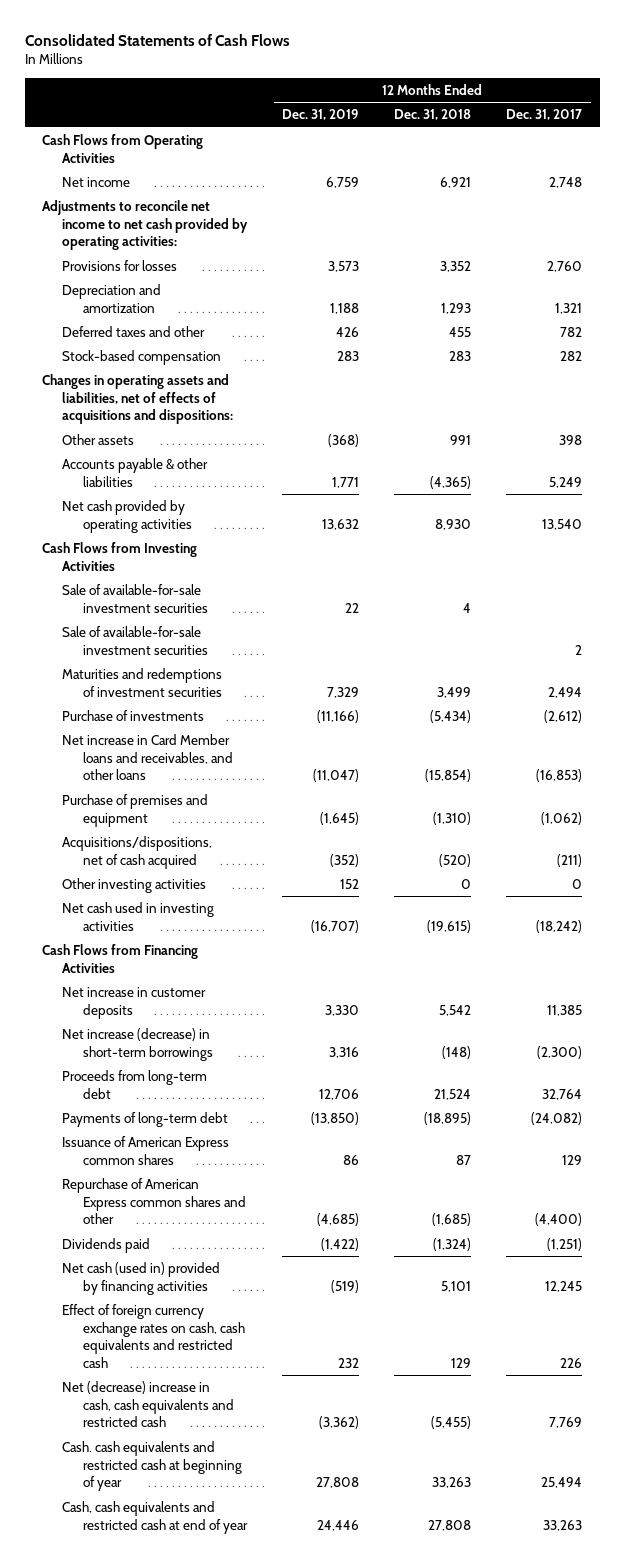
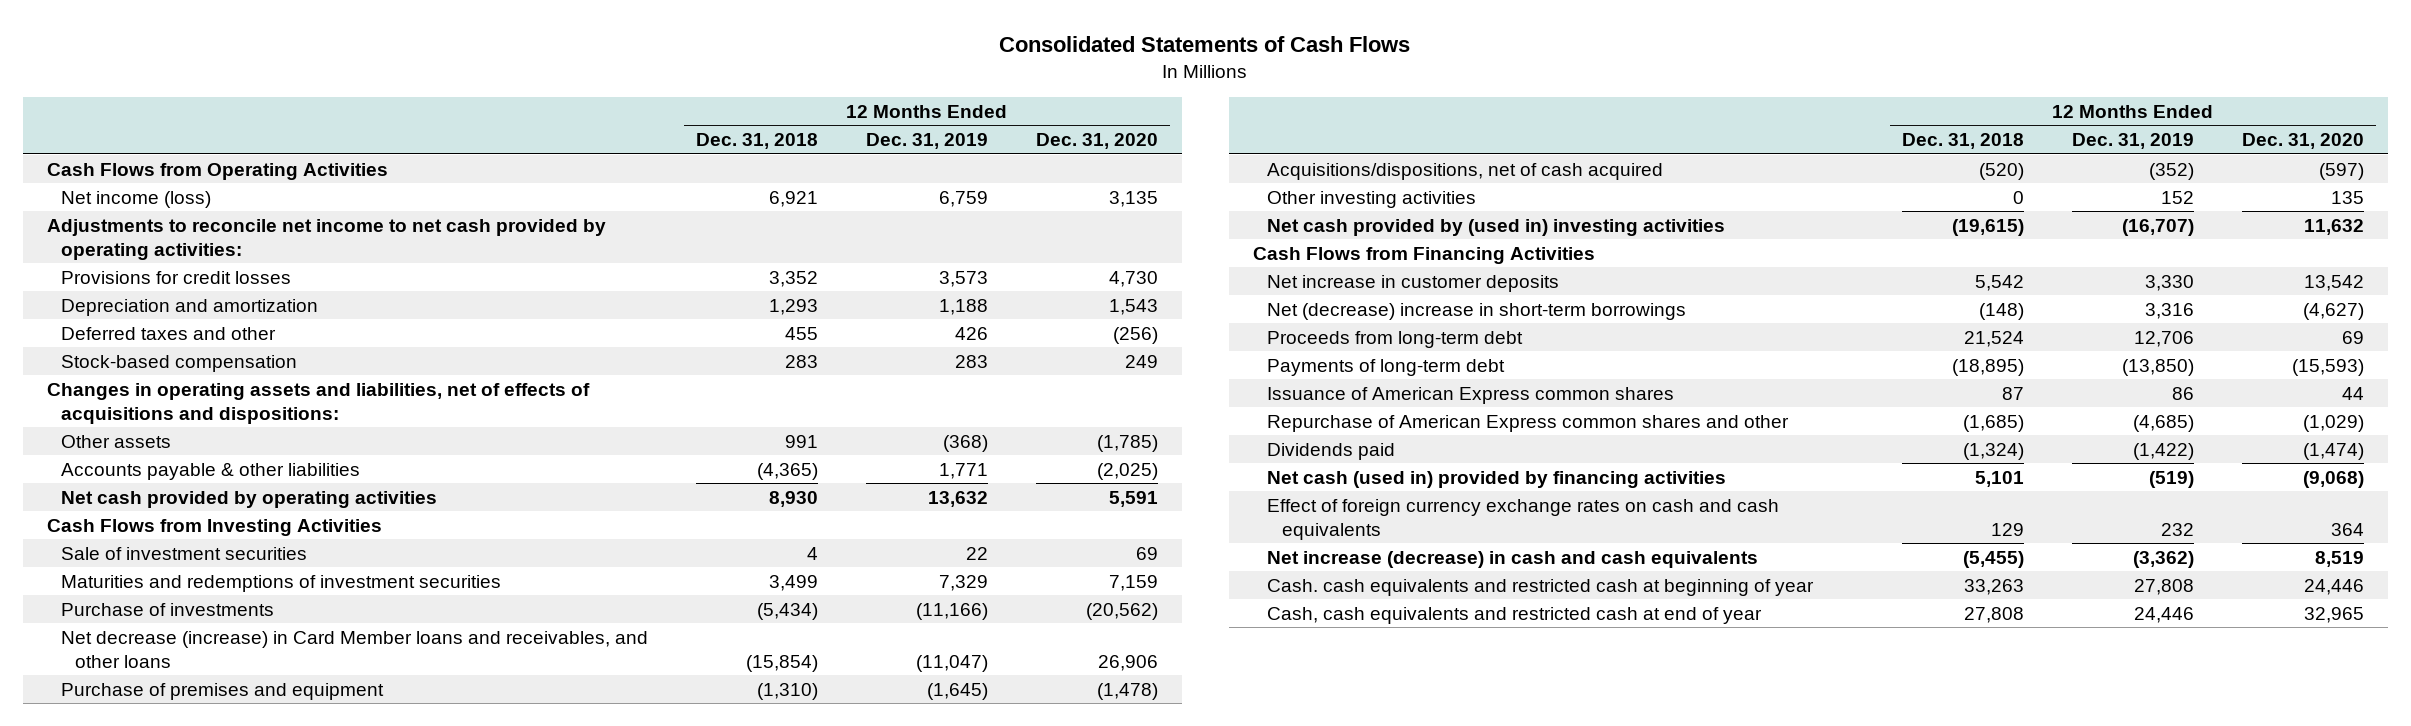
[506,109,583,121] Dec. 31, 2017 -> none
none -> [1035,133,1158,150] Dec. 31, 2020
[62,176,131,187] Net income -> [61,190,212,208] Net income (loss)
[62,259,178,271] Provisions for losses -> [61,270,292,284] Provisions for credit losses
[62,625,208,655] Sale of available-for-sale investment securities -> none
[62,583,208,613] Sale of available-for-sale investment securities -> [61,546,308,560] Sale of investment securities
[62,733,233,781] Net increase in Card Member loans and receivables, and other loans -> [61,630,649,668] Net decrease (increase) in Card Member loans and receivables, and other loans
[62,901,215,931] Net cash used in investing activities -> [1267,218,1726,236] Net cash provided by (used in) investing activities
[62,1027,213,1061] Net increase (decrease) in short-term borrowings -> [1267,302,1687,320] Net (decrease) increase in short-term borrowings
[62,1303,245,1368] Effect of foreign currency exchange rates on cash, cash equivalents and restricted cash -> [1267,498,1780,540] Effect of foreign currency exchange rates on cash and cash equivalents
[62,1380,234,1428] Net (decrease) increase in cash, cash equivalents and restricted cash -> [1267,550,1759,568] Net increase (decrease) in cash and cash equivalents

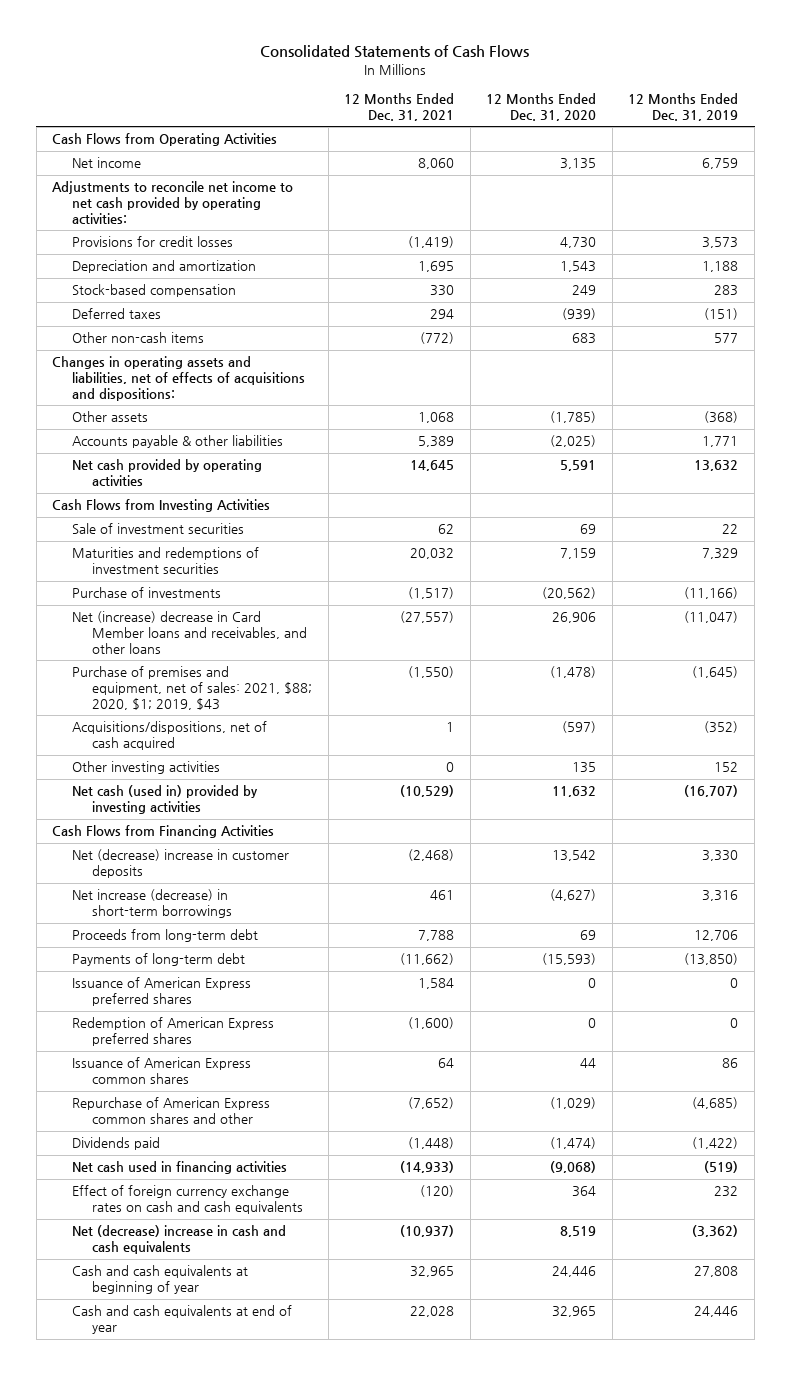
[695,133,818,150] Dec. 31, 2018 -> none
none -> [344,93,455,121] 12 Months Ended Dec. 31, 2021
[61,190,212,208] Net income (loss) -> [72,157,142,169] Net income
[61,326,277,340] Deferred taxes and other -> none
none -> [72,308,162,320] Deferred taxes
none -> [72,332,205,344] Other non-cash items
[61,630,649,668] Net decrease (increase) in Card Member loans and receivables, and other loans -> [72,611,308,654] Net (increase) decrease in Card Member loans and receivables, and other loans
[61,682,385,700] Purchase of premises and equipment -> [72,666,313,710] Purchase of premises and equipment, net of sales: 2021, $88; 2020, $1; 2019, $43
[1267,218,1726,236] Net cash provided by (used in) investing activities -> [72,785,259,815] Net cash (used in) provided by investing activities
[1267,274,1560,292] Net increase in customer deposits -> [72,849,290,879] Net (decrease) increase in customer deposits
[1267,302,1687,320] Net (decrease) increase in short-term borrowings -> [72,889,233,919] Net increase (decrease) in short-term borrowings
none -> [72,977,252,1007] Issuance of American Express preferred shares
none -> [72,1017,275,1047] Redemption of American Express preferred shares
[1267,470,1727,488] Net cash (used in) provided by financing activities -> [72,1161,288,1175] Net cash used in financing activities
[1267,550,1759,568] Net increase (decrease) in cash and cash equivalents -> [72,1225,287,1255] Net (decrease) increase in cash and cash equivalents
[1267,578,1815,596] Cash. cash equivalents and restricted cash at beginning of year -> [72,1265,249,1295] Cash and cash equivalents at beginning of year
[1267,606,1763,624] Cash, cash equivalents and restricted cash at end of year -> [72,1305,293,1335] Cash and cash equivalents at end of year

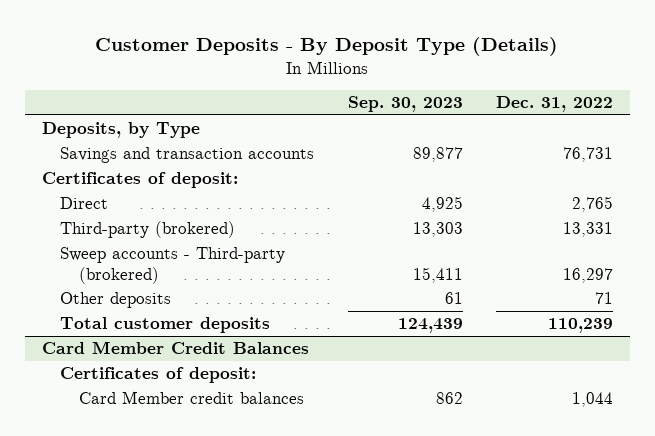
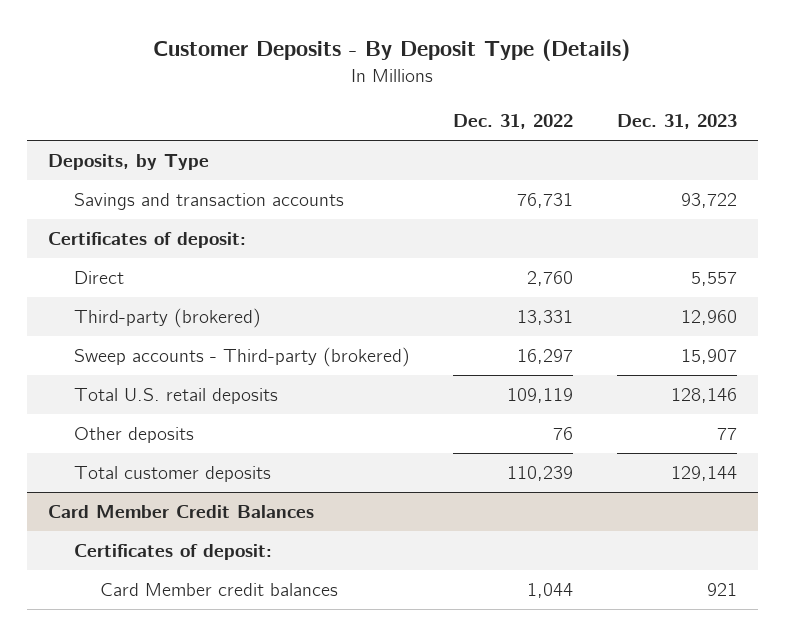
[347,96,463,113] Sep. 30, 2023 -> none
none -> [616,114,737,130] Dec. 31, 2023
[571,196,613,213] 2,765 -> [527,270,574,286] 2,760
none -> [74,387,279,404] Total U.S. retail deposits
[594,292,613,305] 71 -> [553,426,574,440] 76

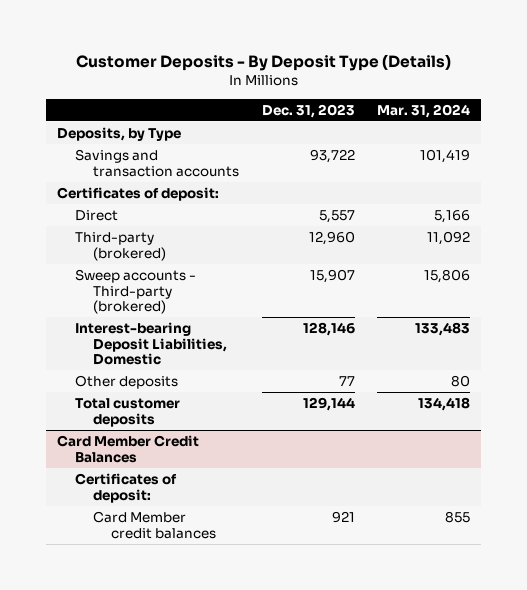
[453,114,574,130] Dec. 31, 2022 -> none
none -> [377,103,471,118] Mar. 31, 2024
[74,387,279,404] Total U.S. retail deposits -> [75,321,228,366] Interest-bearing Deposit Liabilities, Domestic

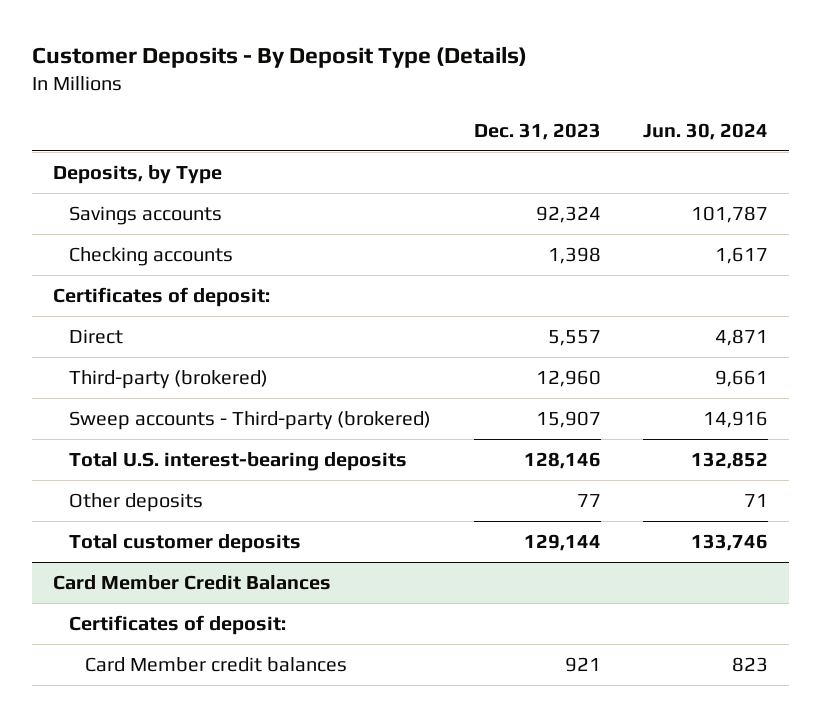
[377,103,471,118] Mar. 31, 2024 -> none
none -> [642,123,768,141] Jun. 30, 2024
[75,148,240,177] Savings and transaction accounts -> [69,205,223,225] Savings accounts
[309,148,355,163] 93,722 -> [535,205,601,223] 92,324
none -> [69,246,234,266] Checking accounts
[75,321,228,366] Interest-bearing Deposit Liabilities, Domestic -> [69,451,408,471] Total U.S. interest-bearing deposits

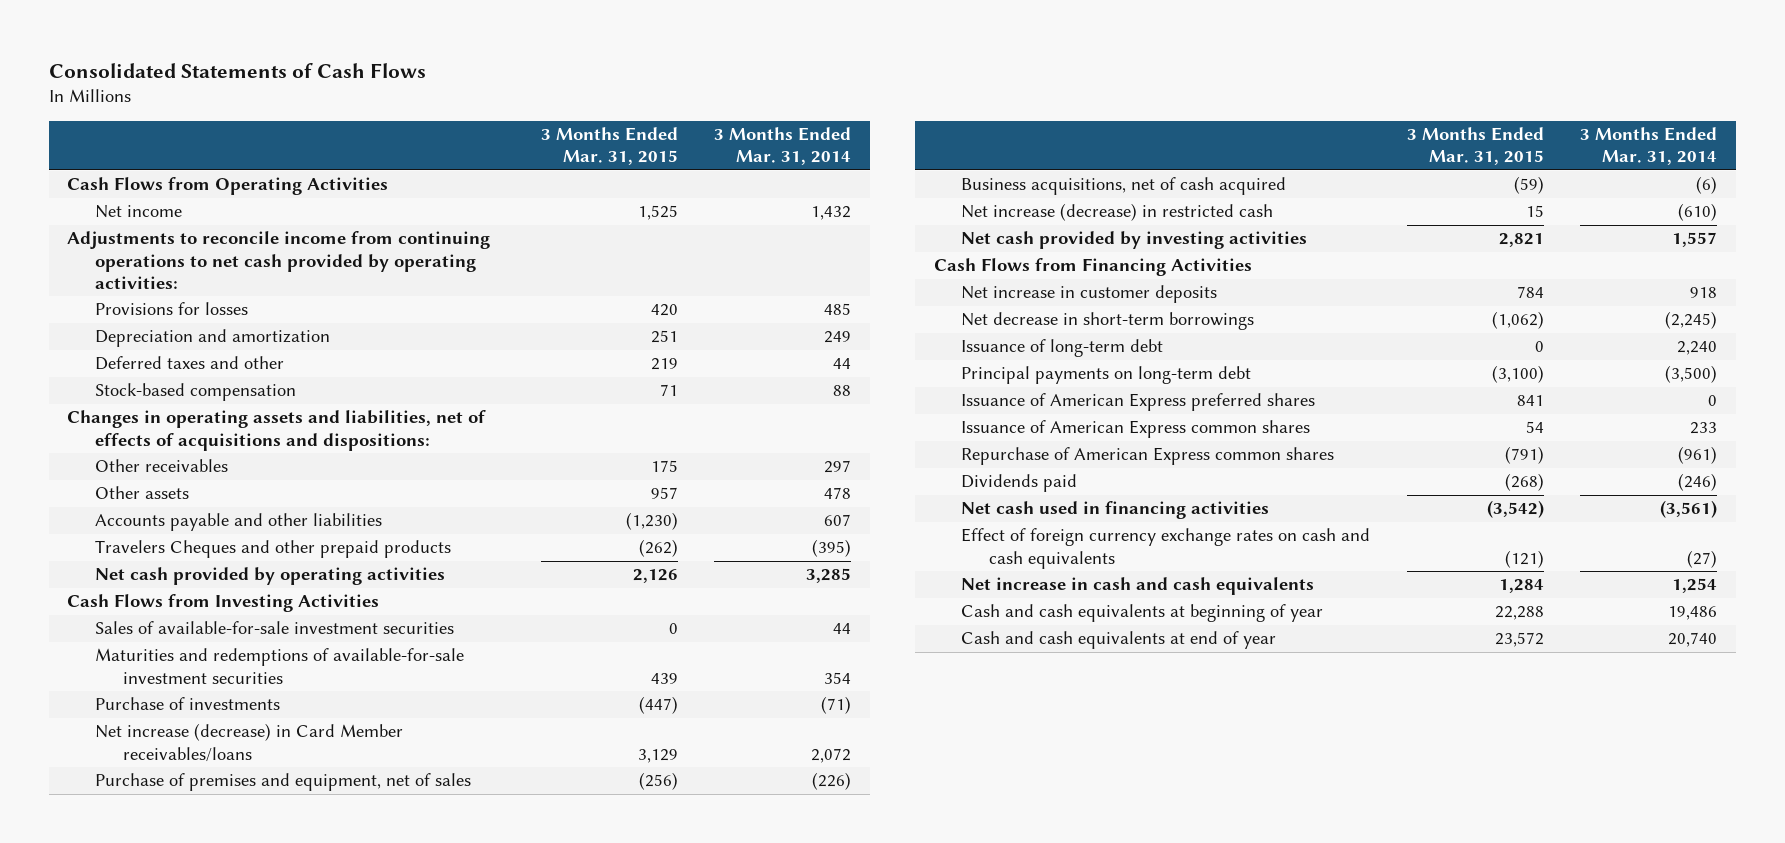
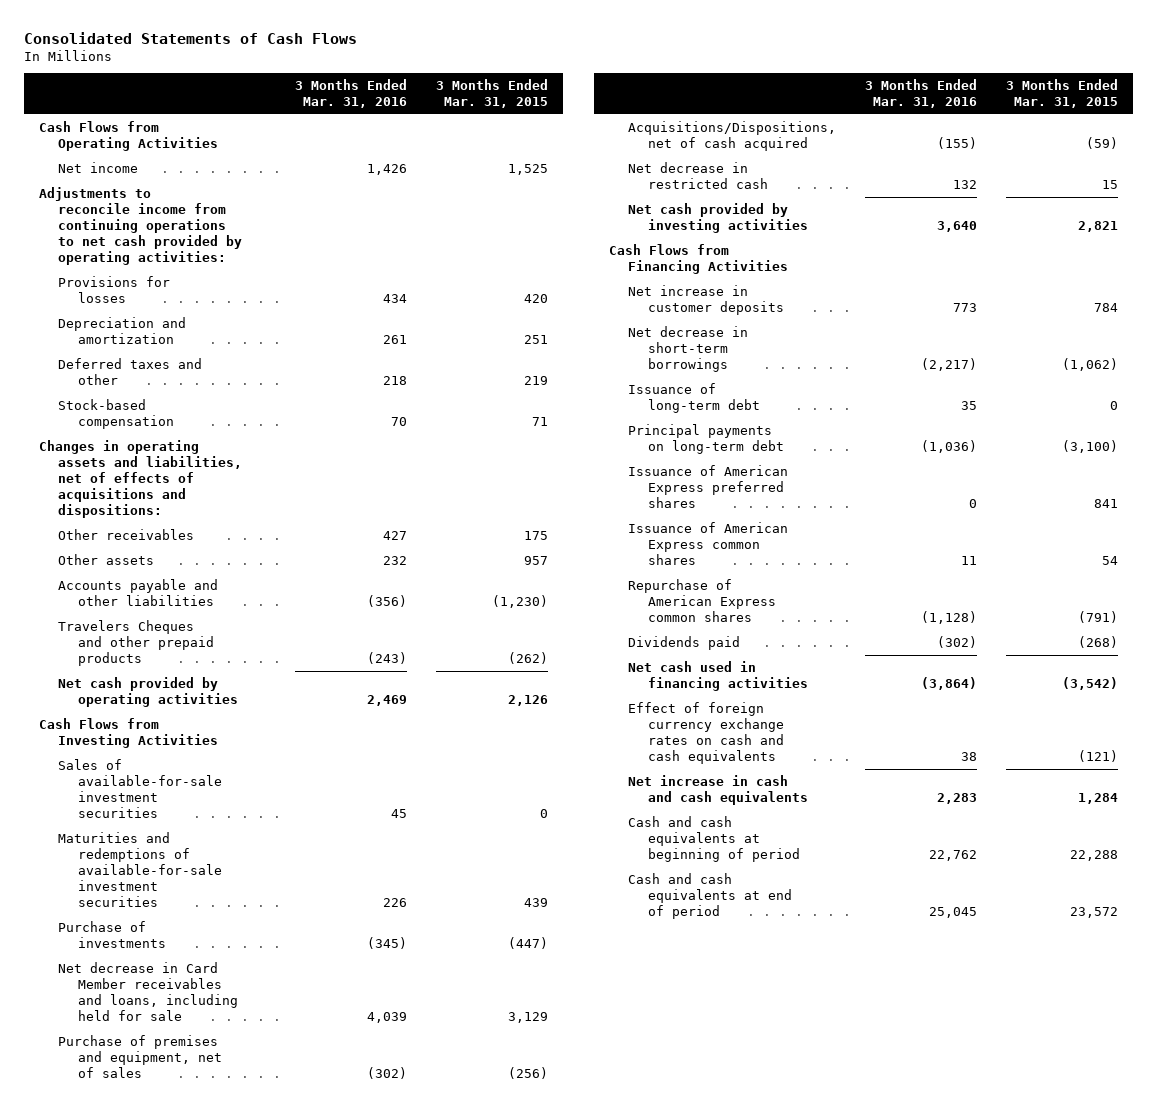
[714,127,852,166] 3 Months Ended Mar. 31, 2014 -> none
none -> [295,79,408,109] 3 Months Ended Mar. 31, 2016
[95,723,404,762] Net increase (decrease) in Card Member receivables/loans -> [58,961,239,1021] Net decrease in Card Member receivables and loans, including held for sale
[961,177,1287,196] Business acquisitions, net of cash acquired -> [628,120,837,151] Acquisitions/Dispositions, net of cash acquired
[961,203,1274,222] Net increase (decrease) in restricted cash -> [628,161,769,189] Net decrease in restricted cash
[961,604,1324,623] Cash and cash equivalents at beginning of year -> [628,815,801,862] Cash and cash equivalents at beginning of period
[961,631,1277,650] Cash and cash equivalents at end of year -> [628,872,793,919] Cash and cash equivalents at end of period

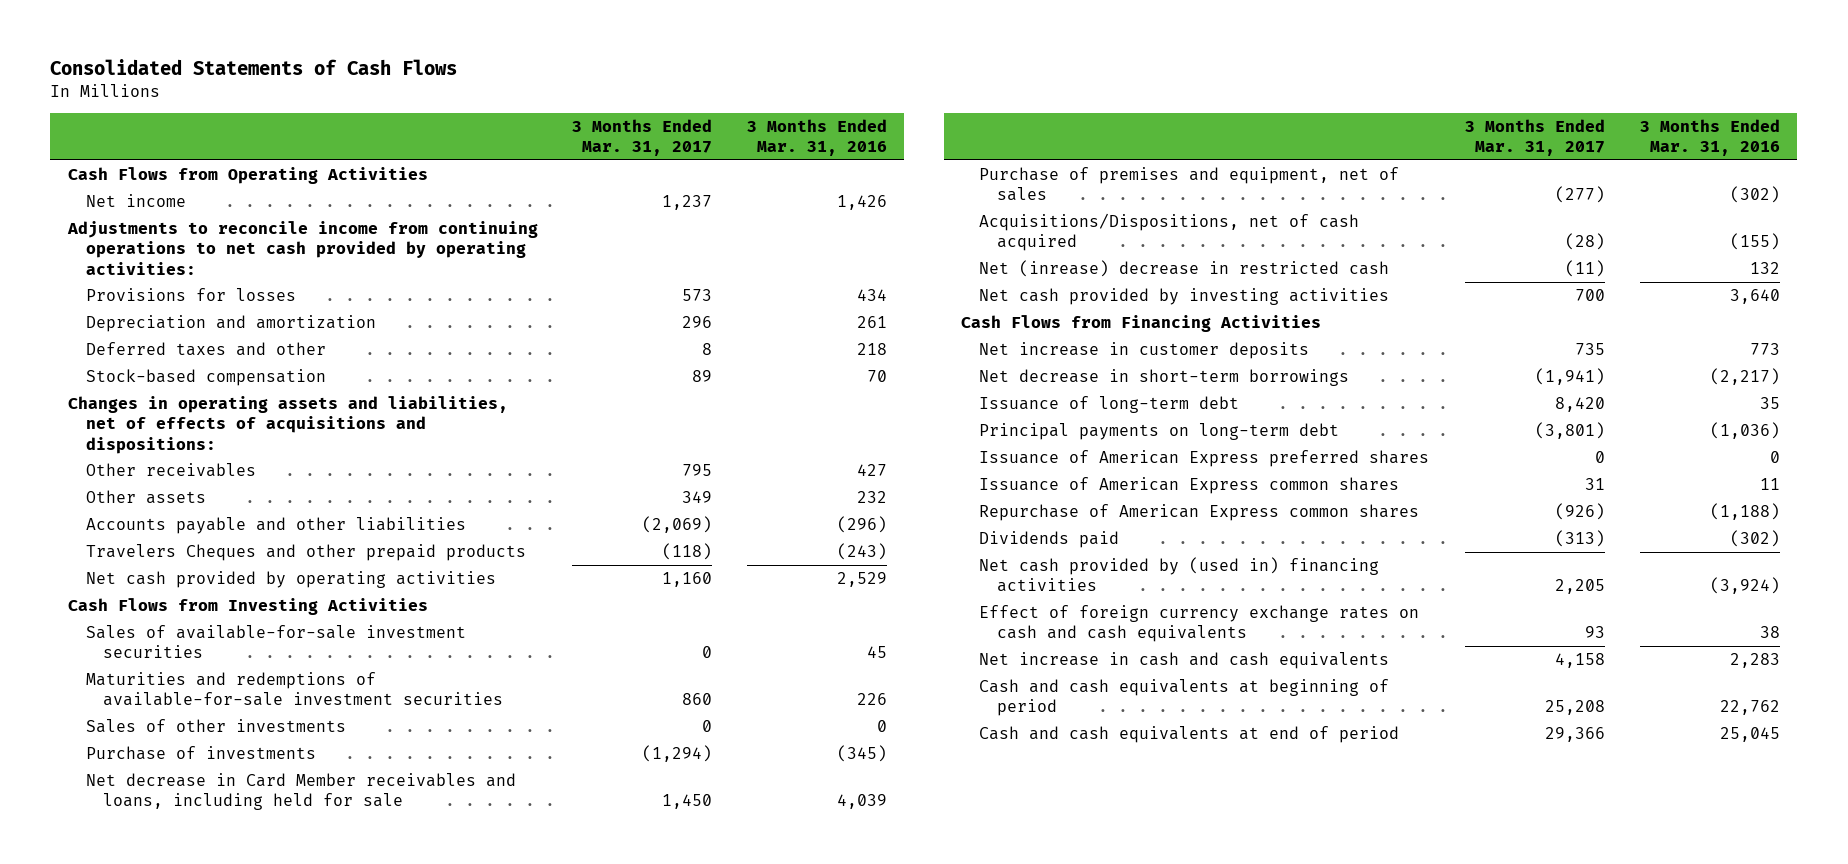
[436,79,549,109] 3 Months Ended Mar. 31, 2015 -> none
none -> [572,118,713,157] 3 Months Ended Mar. 31, 2017
[367,594,408,607] (356) -> [836,515,887,533] (296)
[367,694,408,706] 2,469 -> [836,571,887,587] 2,529
none -> [85,718,346,733] Sales of other investments
[628,161,769,189] Net decrease in restricted cash -> [978,259,1389,277] Net (inrease) decrease in restricted cash
[921,610,978,624] (1,128) -> [1709,502,1780,520] (1,188)
[628,660,809,691] Net cash used in financing activities -> [978,556,1379,593] Net cash provided by (used in) financing activities
[921,676,978,690] (3,864) -> [1709,577,1780,595] (3,924)

